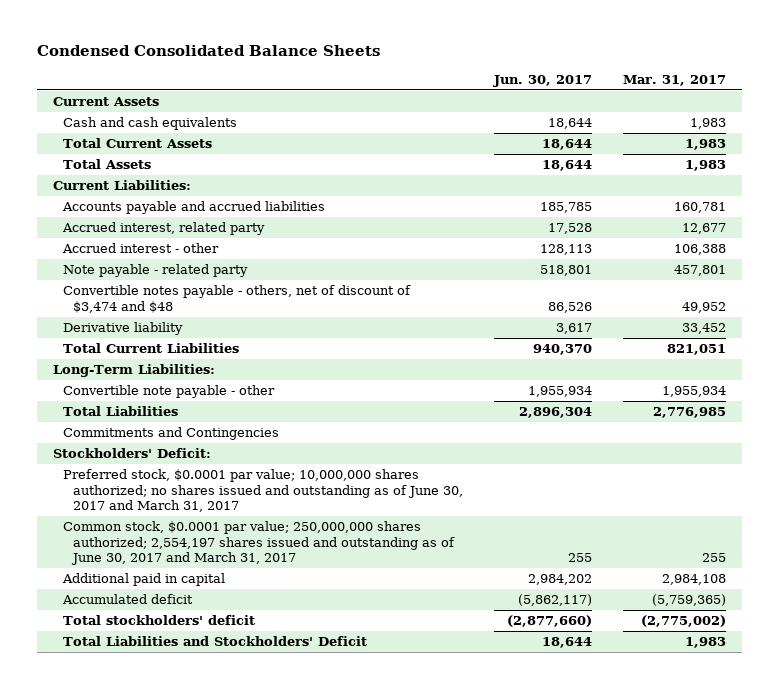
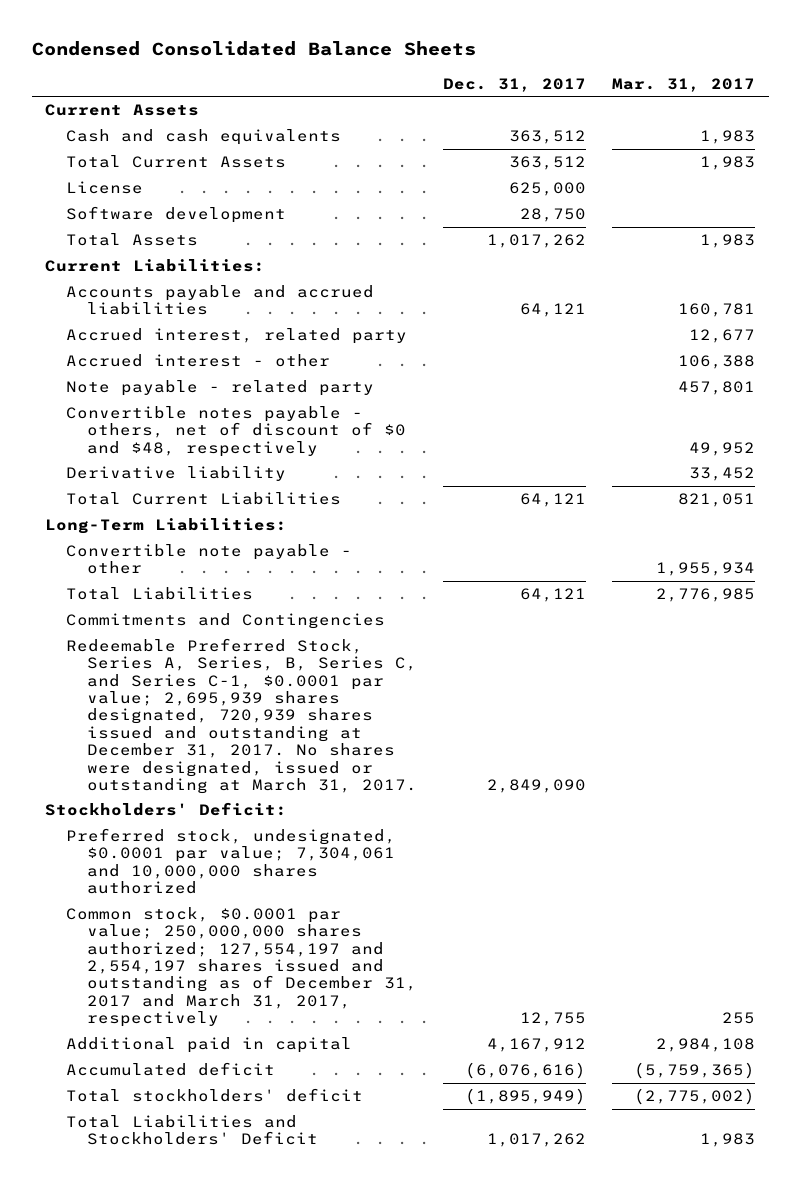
[493,74,593,87] Jun. 30, 2017 -> none
none -> [443,77,587,92] Dec. 31, 2017
none -> [66,181,144,195] License
none -> [66,206,287,224] Software development
[62,285,411,313] Convertible notes payable - others, net of discount of $3,474 and $48 -> [66,406,406,457] Convertible notes payable - others, net of discount of $0 and $48, respectively
none -> [66,638,417,794] Redeemable Preferred Stock, Series A, Series, B, Series C, and Series C-1, $0.0001 par value; 2,695,939 shares designated, 720,939 shares issued and outstanding at December 31, 2017. No shares were designated, issued or outstanding at March 31, 2017.
[62,469,463,512] Preferred stock, $0.0001 par value; 10,000,000 shares authorized; no shares issued and outstanding as of June 30, 2017 and March 31, 2017 -> [66,828,397,895] Preferred stock, undesignated, $0.0001 par value; 7,304,061 and 10,000,000 shares authorized
[62,521,455,565] Common stock, $0.0001 par value; 250,000,000 shares authorized; 2,554,197 shares issued and outstanding as of June 30, 2017 and March 31, 2017 -> [66,907,417,1028] Common stock, $0.0001 par value; 250,000,000 shares authorized; 127,554,197 and 2,554,197 shares issued and outstanding as of December 31, 2017 and March 31, 2017, respectively

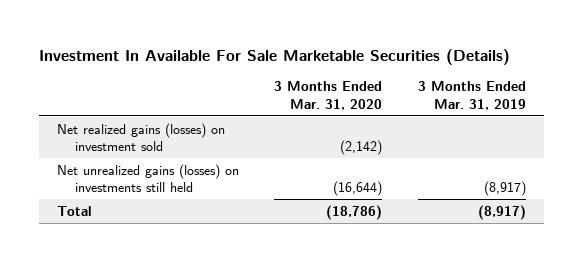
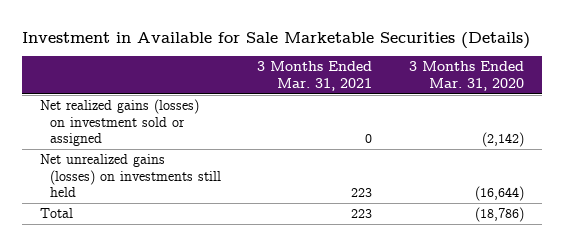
[38,48,510,65] Investment In Available For Sale Marketable Securities (Details) -> [21,31,530,49] Investment in Available for Sale Marketable Securities (Details)
[417,81,526,110] 3 Months Ended Mar. 31, 2019 -> none
none -> [257,61,373,91] 3 Months Ended Mar. 31, 2021
[56,122,225,152] Net realized gains (losses) on investment sold -> [40,99,200,147] Net realized gains (losses) on investment sold or assigned

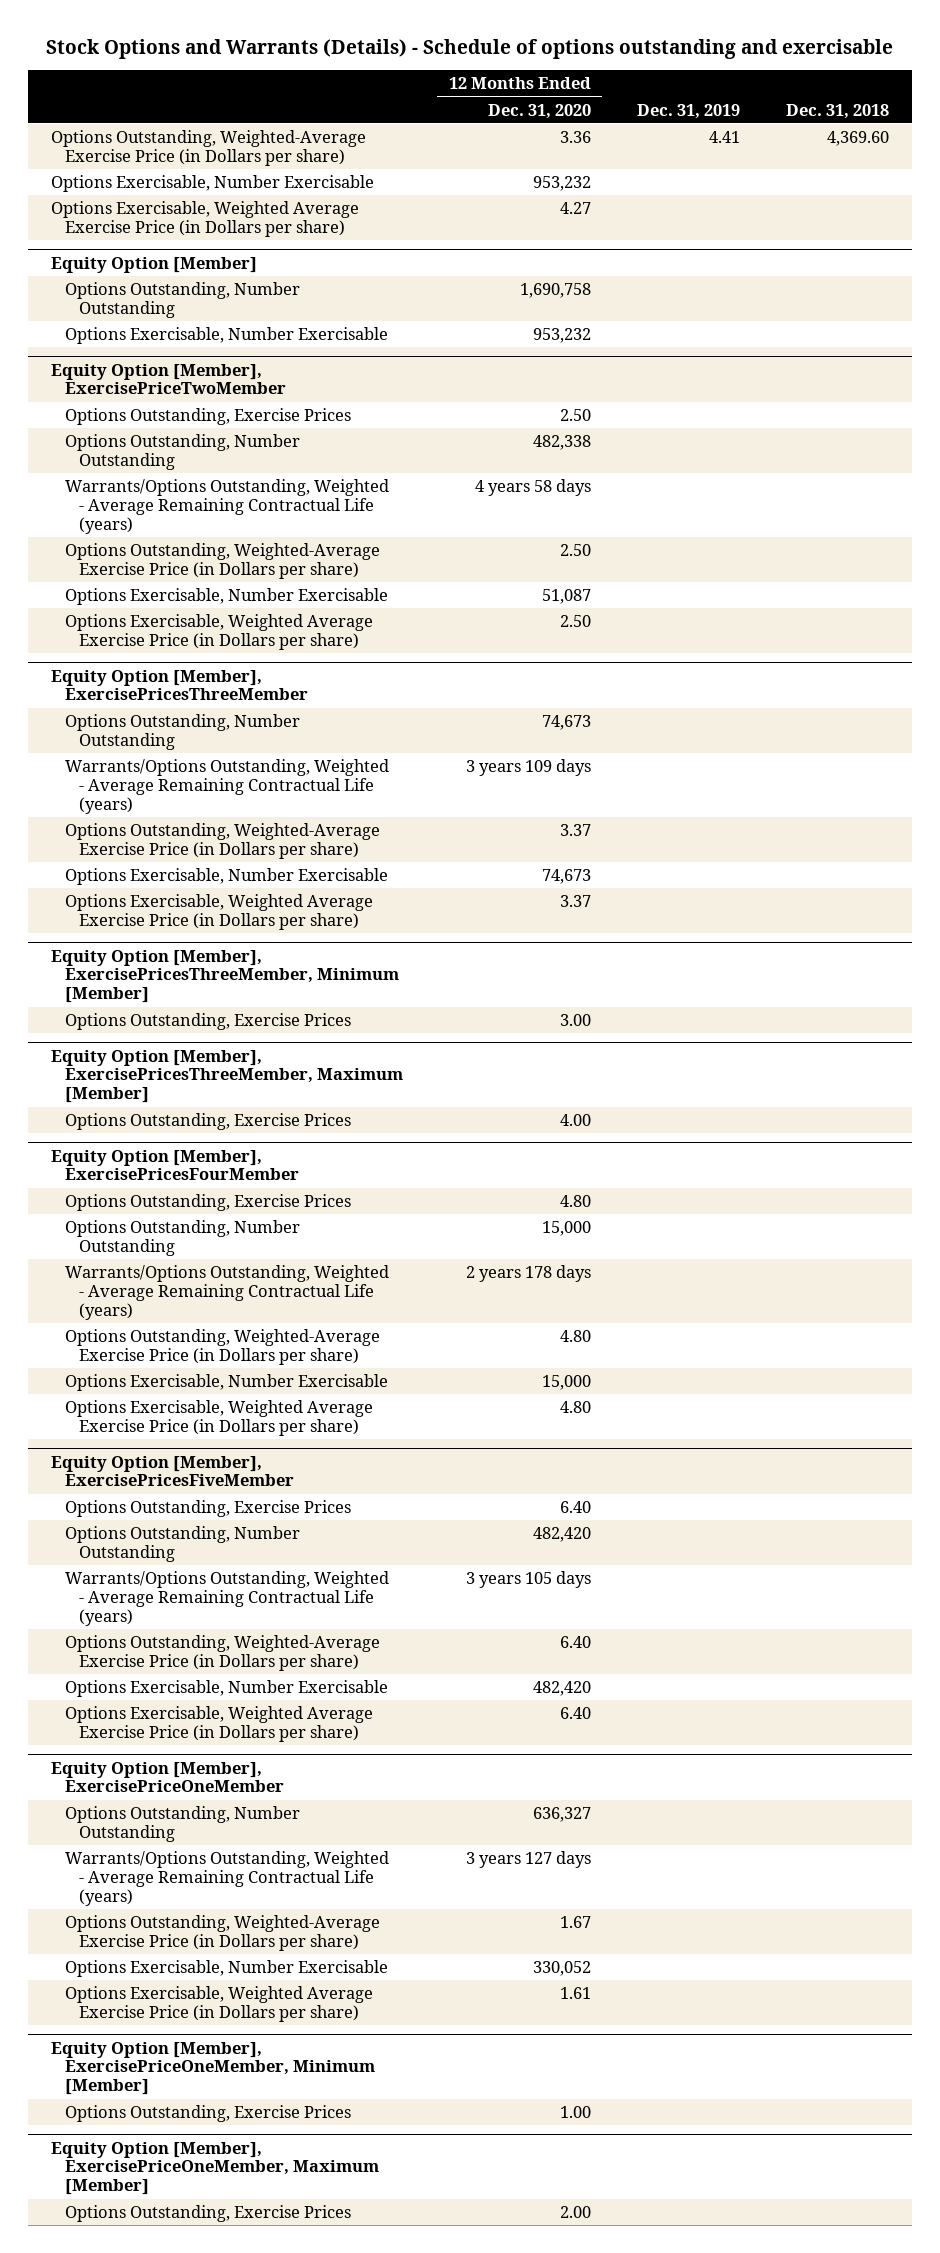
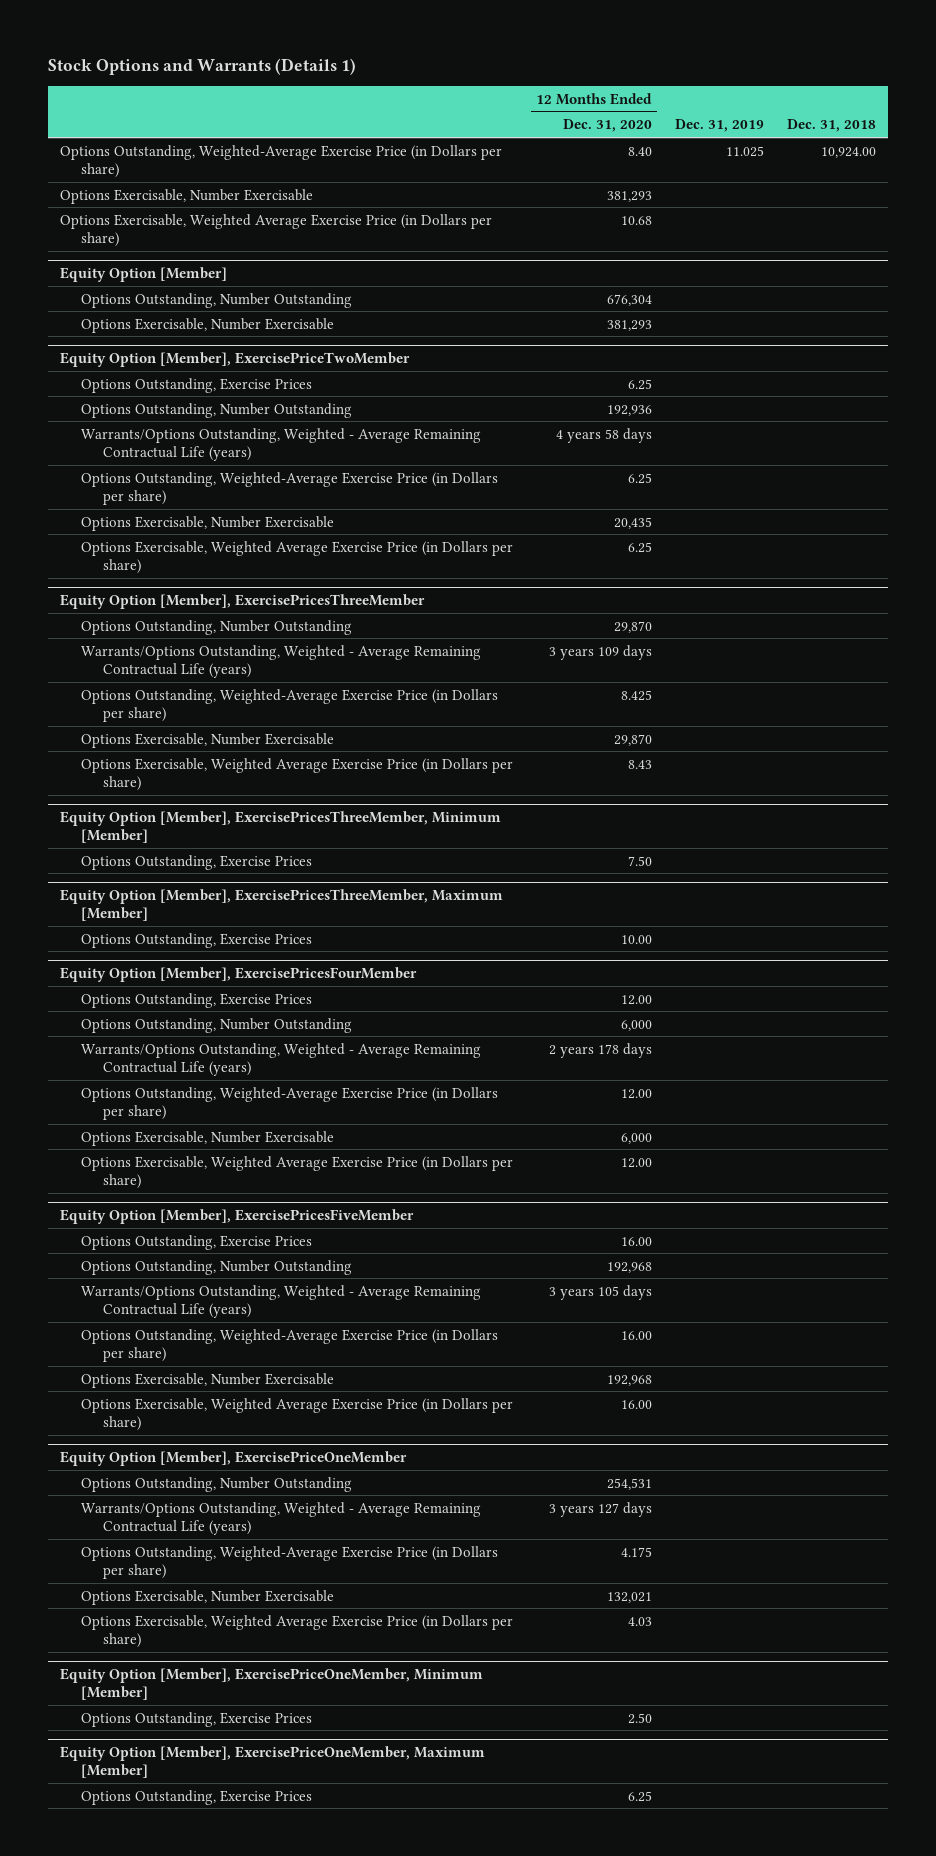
[45,38,893,59] Stock Options and Warrants (Details) - Schedule of options outstanding and exercisable -> [48,58,357,76] Stock Options and Warrants (Details 1)
[559,131,591,144] 3.36 -> [627,146,652,156] 8.40
[708,131,740,144] 4.41 -> [725,145,764,157] 11.025
[826,131,889,147] 4,369.60 -> [821,146,877,158] 10,924.00
[532,176,591,192] 953,232 -> [606,190,652,202] 381,293
[559,202,591,215] 4.27 -> [620,215,652,225] 10.68
[519,283,591,299] 1,690,758 -> [606,293,652,306] 676,304
[532,328,591,344] 953,232 -> [606,319,652,331] 381,293
[559,409,591,422] 2.50 -> [627,378,652,390] 6.25
[532,435,591,451] 482,338 -> [606,404,652,416] 192,936
[559,544,591,557] 2.50 -> [627,472,652,484] 6.25
[541,589,591,605] 51,087 -> [613,516,652,529] 20,435
[559,615,591,628] 2.50 -> [627,541,652,553] 6.25
[541,715,591,731] 74,673 -> [613,620,652,633] 29,870
[559,824,591,837] 3.37 -> [620,689,652,701] 8.425
[541,869,591,885] 74,673 -> [613,733,652,746] 29,870
[559,895,591,908] 3.37 -> [627,759,652,769] 8.43
[559,1014,591,1027] 3.00 -> [627,855,652,866] 7.50
[559,1114,591,1127] 4.00 -> [620,934,652,944] 10.00
[559,1195,591,1208] 4.80 -> [620,994,652,1005] 12.00
[541,1221,591,1237] 15,000 -> [620,1019,652,1031] 6,000
[559,1330,591,1343] 4.80 -> [620,1088,652,1099] 12.00
[541,1375,591,1391] 15,000 -> [620,1132,652,1144] 6,000
[559,1401,591,1414] 4.80 -> [620,1157,652,1168] 12.00
[559,1501,591,1514] 6.40 -> [620,1236,652,1246] 16.00
[532,1527,591,1543] 482,420 -> [606,1261,652,1273] 192,968
[559,1636,591,1649] 6.40 -> [620,1330,652,1340] 16.00
[532,1681,591,1697] 482,420 -> [606,1374,652,1386] 192,968
[559,1707,591,1720] 6.40 -> [620,1399,652,1409] 16.00
[532,1807,591,1823] 636,327 -> [606,1477,652,1490] 254,531
[559,1916,591,1929] 1.67 -> [620,1546,652,1557] 4.175
[532,1961,591,1977] 330,052 -> [606,1591,652,1603] 132,021
[559,1987,591,2000] 1.61 -> [627,1616,652,1626] 4.03
[559,2106,591,2119] 1.00 -> [627,1712,652,1724] 2.50
[559,2206,591,2219] 2.00 -> [627,1790,652,1802] 6.25

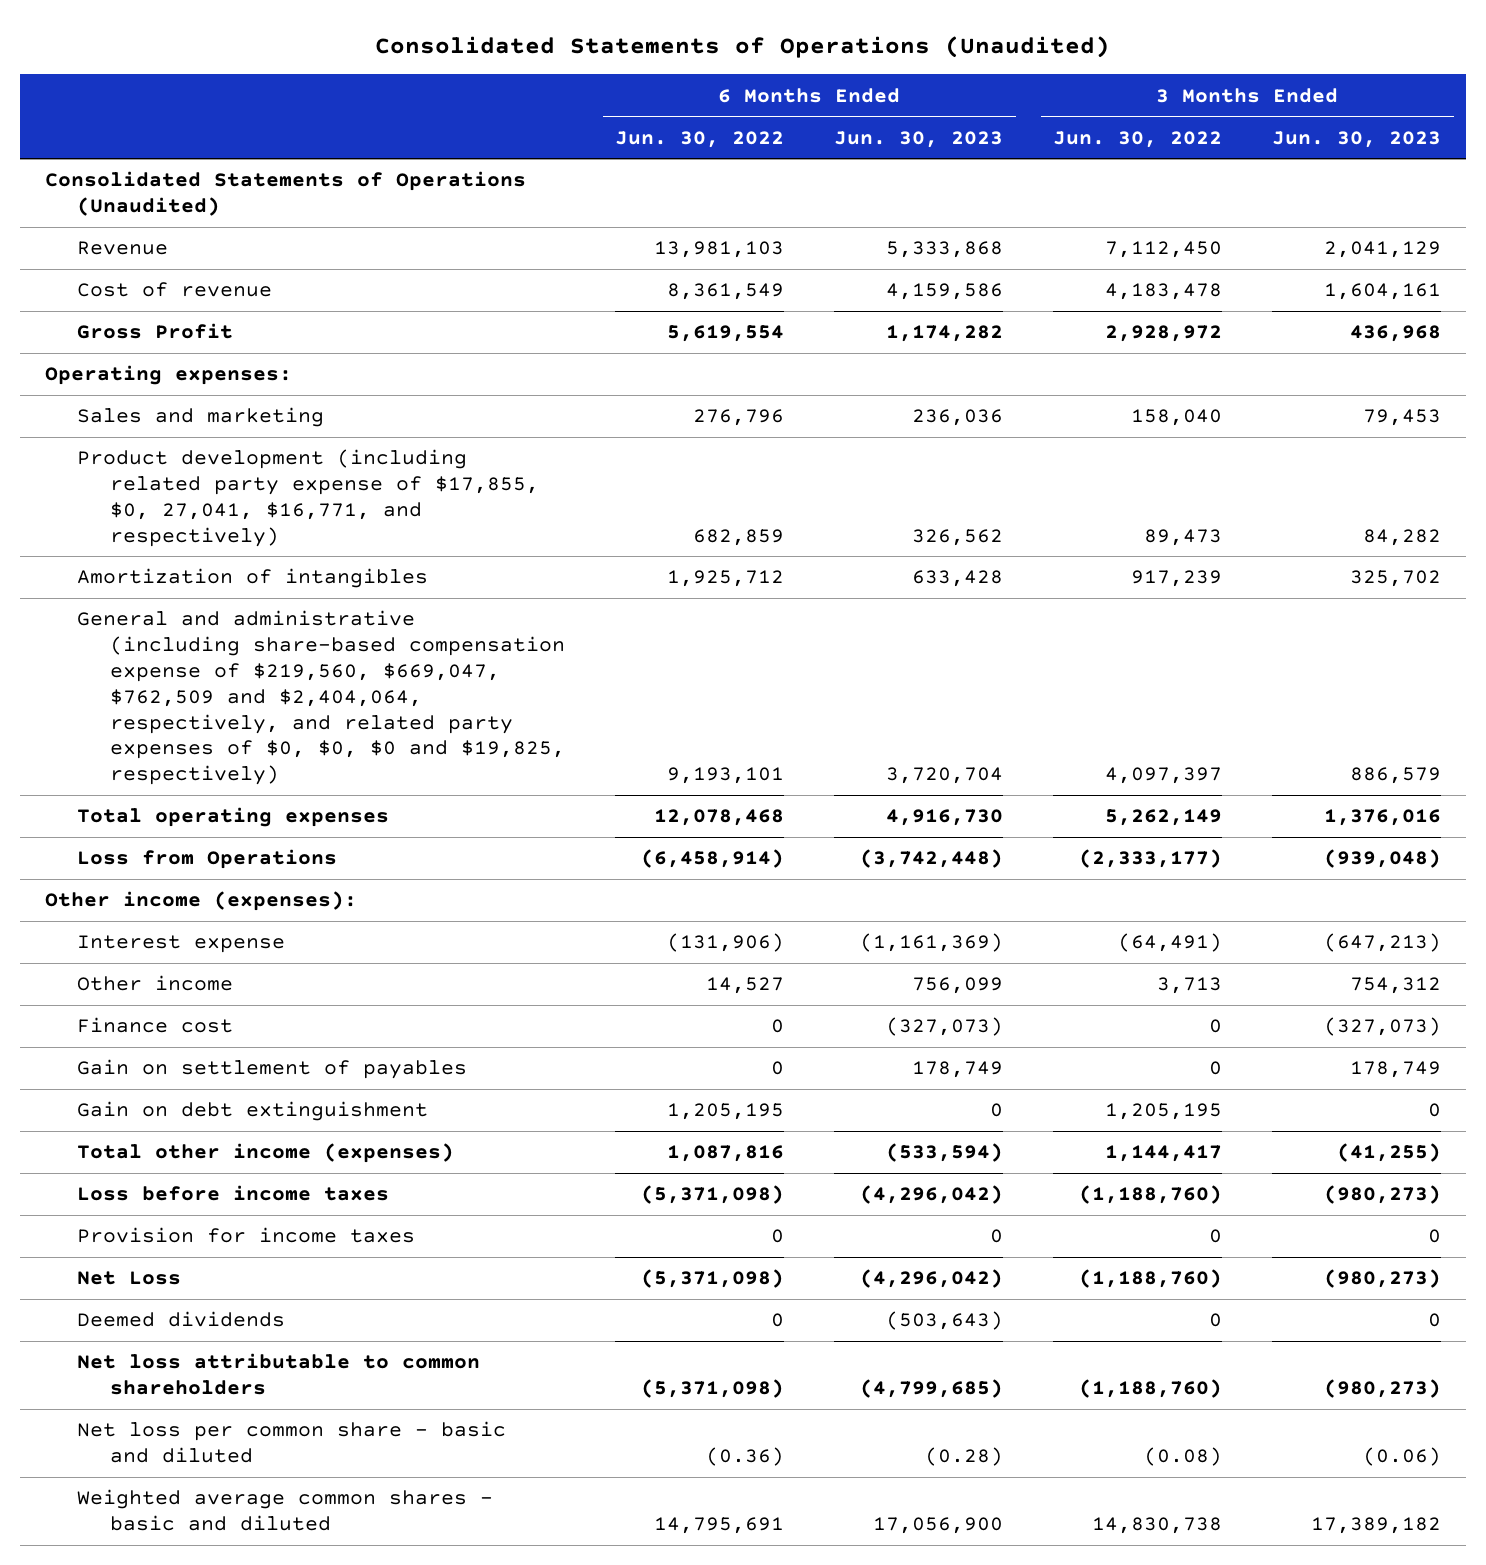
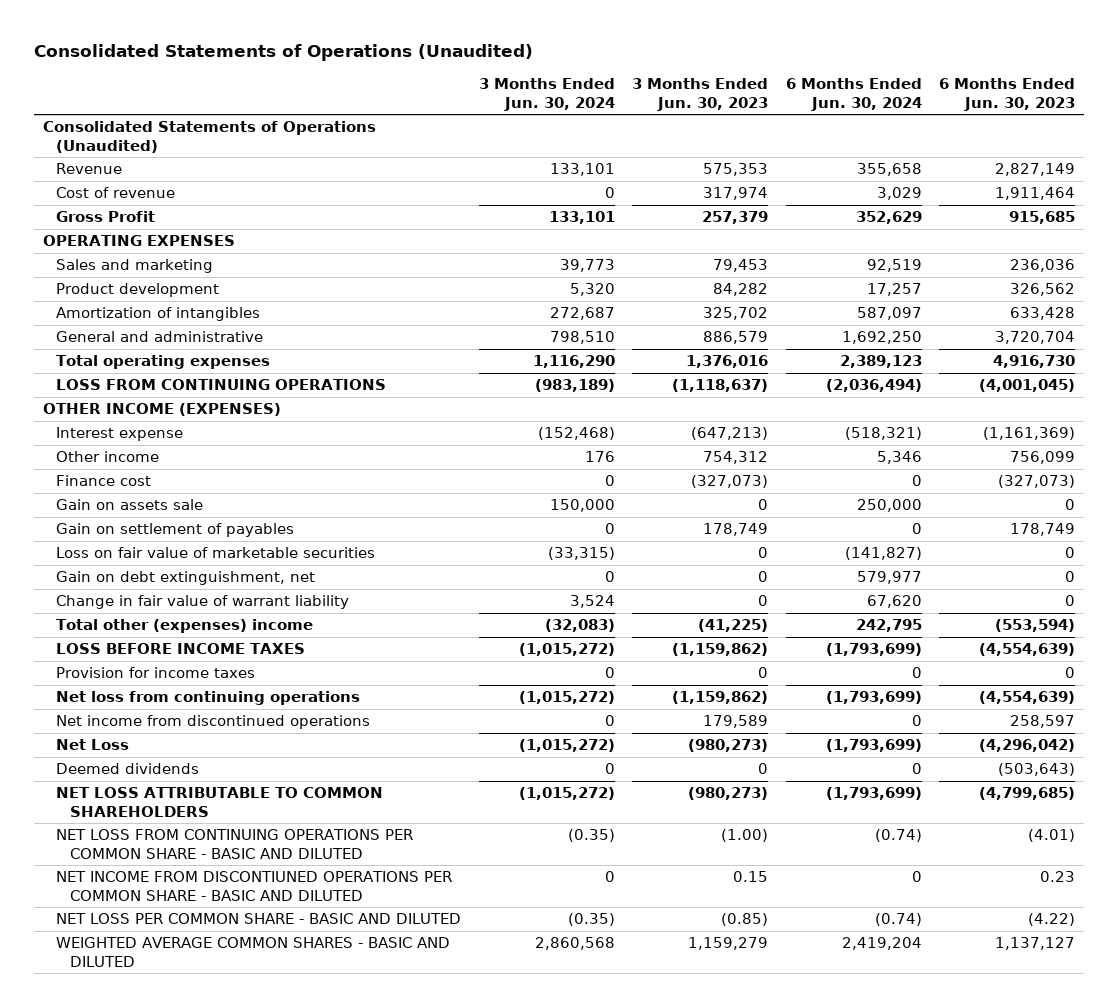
[615,130,785,148] Jun. 30, 2022 -> none
[1053,130,1223,148] Jun. 30, 2022 -> none
none -> [478,77,615,111] 3 Months Ended Jun. 30, 2024
none -> [785,77,922,111] 6 Months Ended Jun. 30, 2024
[886,241,1004,259] 5,333,868 -> [995,163,1076,177] 2,827,149
[1324,241,1442,259] 2,041,129 -> [703,163,769,177] 575,353
[886,283,1004,301] 4,159,586 -> [995,187,1076,201] 1,911,464
[1324,283,1442,301] 1,604,161 -> [703,187,769,201] 317,974
[886,325,1004,343] 1,174,282 -> [1009,211,1076,225] 915,685
[1350,325,1442,343] 436,968 -> [702,211,769,225] 257,379
[44,365,292,386] Operating expenses: -> [42,235,235,247] OPERATING EXPENSES
[77,449,539,547] Product development (including related party expense of $17,855, $0, 27,041, $16,771, and respectively) -> [56,283,220,298] Product development
[77,610,565,786] General and administrative (including share-based compensation expense of $219,560, $669,047, $762,509 and $2,404,064, respectively, and related party expenses of $0, $0, $0 and $19,825, respectively) -> [56,331,264,343] General and administrative
[77,849,338,870] Loss from Operations -> [56,379,387,391] LOSS FROM CONTINUING OPERATIONS
[860,849,1004,869] (3,742,448) -> [979,379,1076,393] (4,001,045)
[1324,849,1442,869] (939,048) -> [672,379,769,393] (1,118,637)
[44,891,357,912] Other income (expenses): -> [42,403,281,417] OTHER INCOME (EXPENSES)
none -> [56,499,204,511] Gain on assets sale
none -> [56,547,376,559] Loss on fair value of marketable securities
[77,1101,429,1122] Gain on debt extinguishment -> [56,571,316,586] Gain on debt extinguishment, net
none -> [56,595,350,610] Change in fair value of warrant liability
[77,1143,455,1164] Total other income (expenses) -> [56,619,314,634] Total other (expenses) income
[886,1143,1004,1163] (533,594) -> [995,619,1076,633] (553,594)
[1337,1143,1442,1163] (41,255) -> [698,619,769,633] (41,225)
[77,1185,390,1202] Loss before income taxes -> [56,643,306,655] LOSS BEFORE INCOME TAXES
[860,1185,1004,1205] (4,296,042) -> [979,643,1076,657] (4,554,639)
[1324,1185,1442,1205] (980,273) -> [672,643,769,657] (1,159,862)
none -> [56,691,361,706] Net loss from continuing operations
none -> [56,715,371,730] Net income from discontinued operations
[77,1353,481,1396] Net loss attributable to common shareholders -> [56,787,384,817] NET LOSS ATTRIBUTABLE TO COMMON SHAREHOLDERS
none -> [56,829,414,859] NET LOSS FROM CONTINUING OPERATIONS PER COMMON SHARE - BASIC AND DILUTED
none -> [56,871,453,901] NET INCOME FROM DISCONTIUNED OPERATIONS PER COMMON SHARE - BASIC AND DILUTED
[77,1421,507,1464] Net loss per common share - basic and diluted -> [56,913,462,925] NET LOSS PER COMMON SHARE - BASIC AND DILUTED
[925,1447,1004,1467] (0.28) -> [1028,913,1076,927] (4.22)
[1363,1447,1442,1467] (0.06) -> [721,913,769,927] (0.85)
[77,1489,494,1532] Weighted average common shares - basic and diluted -> [56,937,451,967] WEIGHTED AVERAGE COMMON SHARES - BASIC AND DILUTED
[873,1517,1004,1535] 17,056,900 -> [995,937,1076,951] 1,137,127
[1311,1517,1442,1535] 17,389,182 -> [688,937,769,951] 1,159,279

